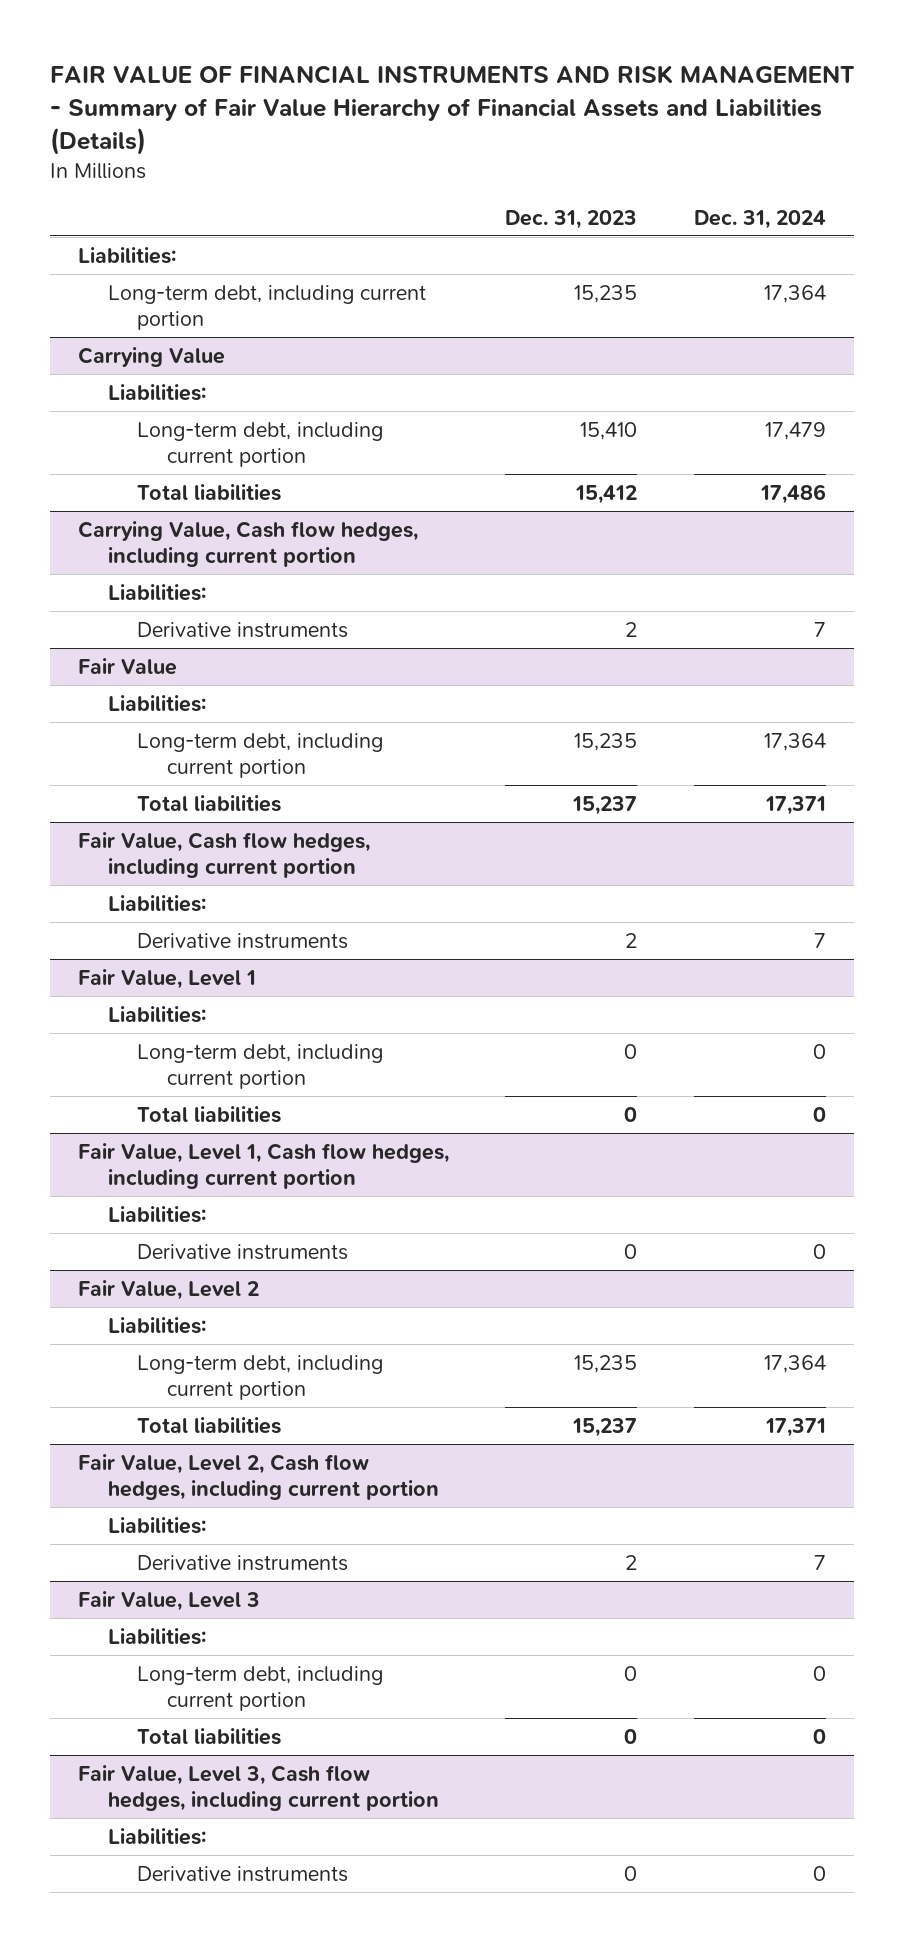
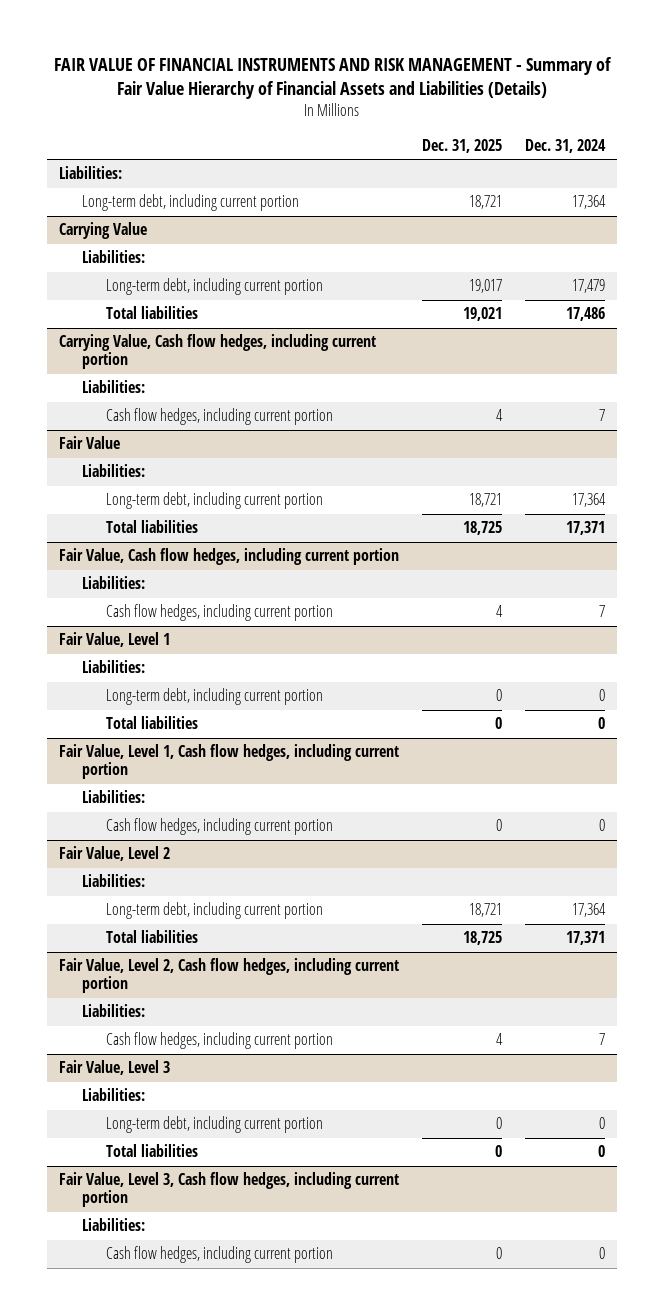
[505,209,638,229] Dec. 31, 2023 -> none
none -> [421,138,502,153] Dec. 31, 2025
[137,621,349,638] Derivative instruments -> [106,408,334,426] Cash flow hedges, including current portion
[137,932,349,949] Derivative instruments -> [106,604,334,622] Cash flow hedges, including current portion
[137,1243,349,1260] Derivative instruments -> [106,818,334,836] Cash flow hedges, including current portion
[137,1554,349,1571] Derivative instruments -> [106,1032,334,1050] Cash flow hedges, including current portion
[137,1865,349,1882] Derivative instruments -> [106,1246,334,1264] Cash flow hedges, including current portion

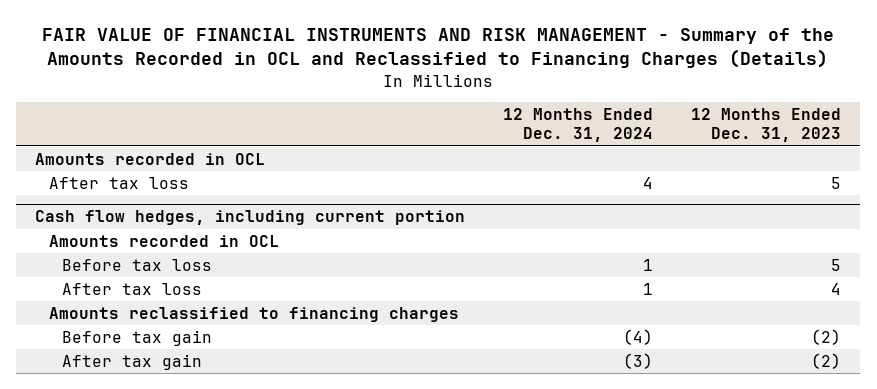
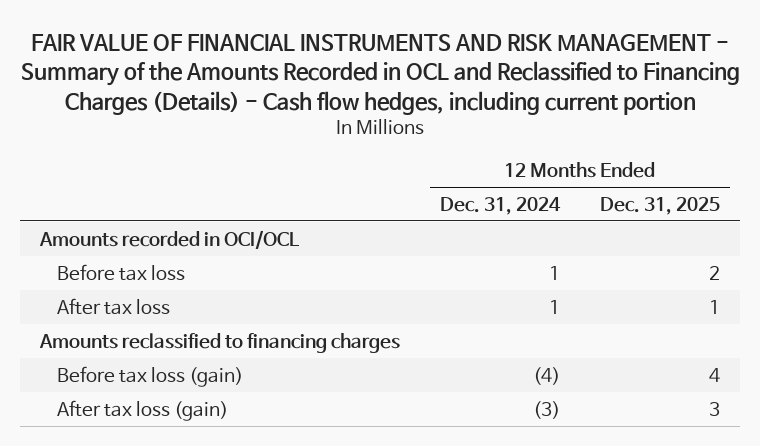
[42,27,835,69] FAIR VALUE OF FINANCIAL INSTRUMENTS AND RISK MANAGEMENT - Summary of the Amounts Recorded in OCL and Reclassified to Financing Charges (Details) -> [21,33,741,115] FAIR VALUE OF FINANCIAL INSTRUMENTS AND RISK MANAGEMENT - Summary of the Amounts Recorded in OCL and Reclassified to Financing Charges (Details) - Cash flow hedges, including current portion
[691,108,842,143] 12 Months Ended Dec. 31, 2023 -> none
none -> [600,196,721,215] Dec. 31, 2025
[48,176,189,189] After tax loss -> none
[35,210,466,226] Cash flow hedges, including current portion -> none
[48,234,279,247] Amounts recorded in OCL -> none
[35,152,266,165] Amounts recorded in OCL -> [39,229,300,249] Amounts recorded in OCI/OCL
[61,329,212,346] Before tax gain -> [57,365,244,387] Before tax loss (gain)
[61,353,202,370] After tax gain -> [57,399,229,421] After tax loss (gain)

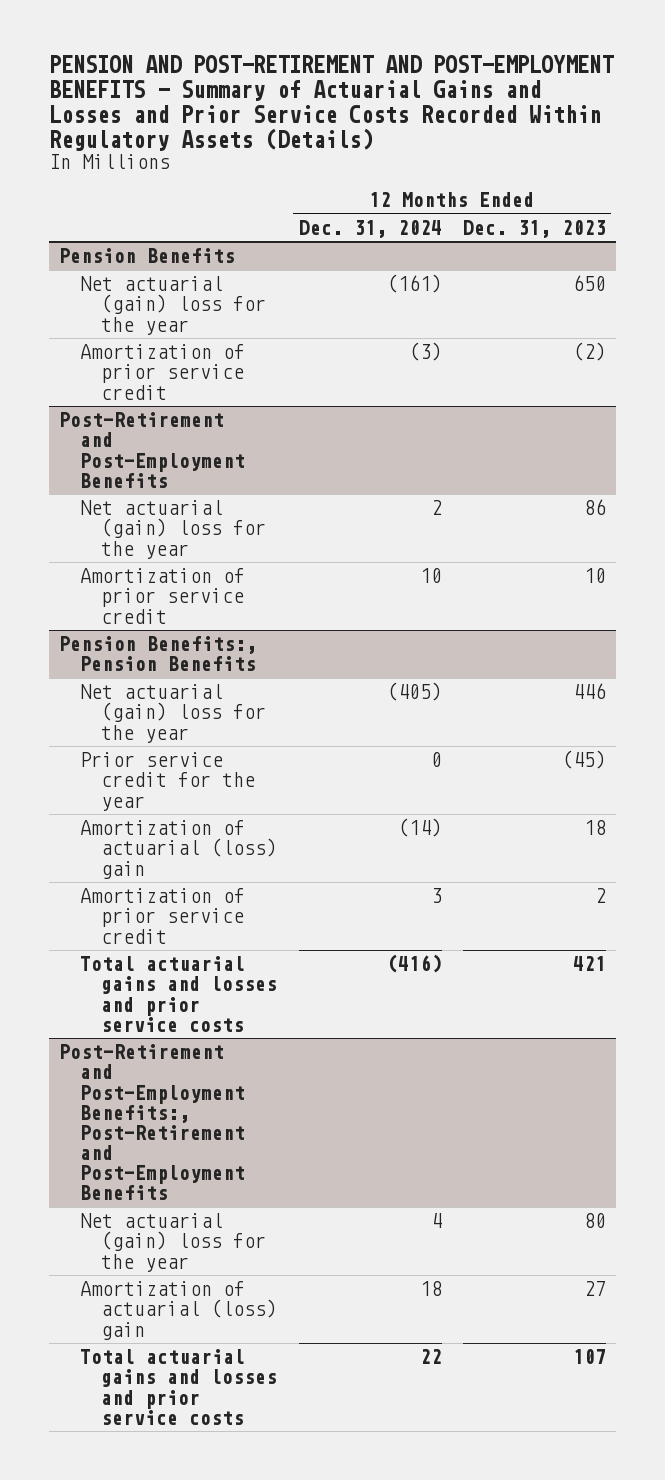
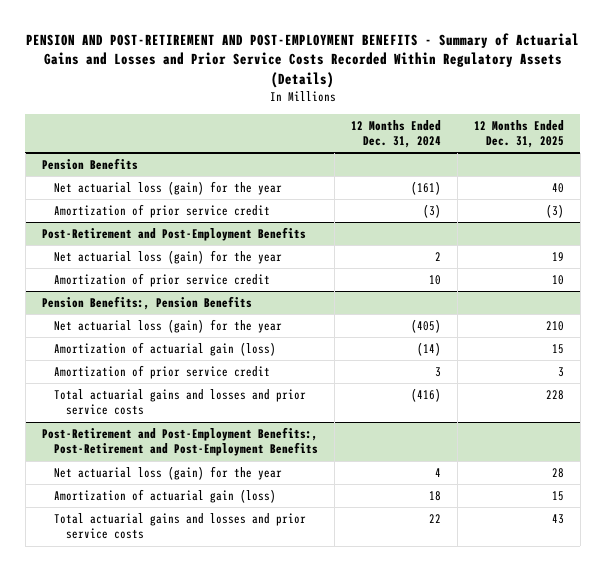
[462,219,606,238] Dec. 31, 2023 -> none
none -> [473,119,564,149] 12 Months Ended Dec. 31, 2025
[80,276,267,335] Net actuarial (gain) loss for the year -> [53,181,282,196] Net actuarial loss (gain) for the year
[80,500,267,559] Net actuarial (gain) loss for the year -> [53,250,282,265] Net actuarial loss (gain) for the year
[80,752,256,811] Prior service credit for the year -> none
[80,684,267,743] Net actuarial (gain) loss for the year -> [53,319,282,334] Net actuarial loss (gain) for the year
[80,820,278,879] Amortization of actuarial (loss) gain -> [53,342,276,357] Amortization of actuarial gain (loss)
[80,1213,267,1272] Net actuarial (gain) loss for the year -> [53,466,282,481] Net actuarial loss (gain) for the year
[80,1281,278,1340] Amortization of actuarial (loss) gain -> [53,489,276,504] Amortization of actuarial gain (loss)

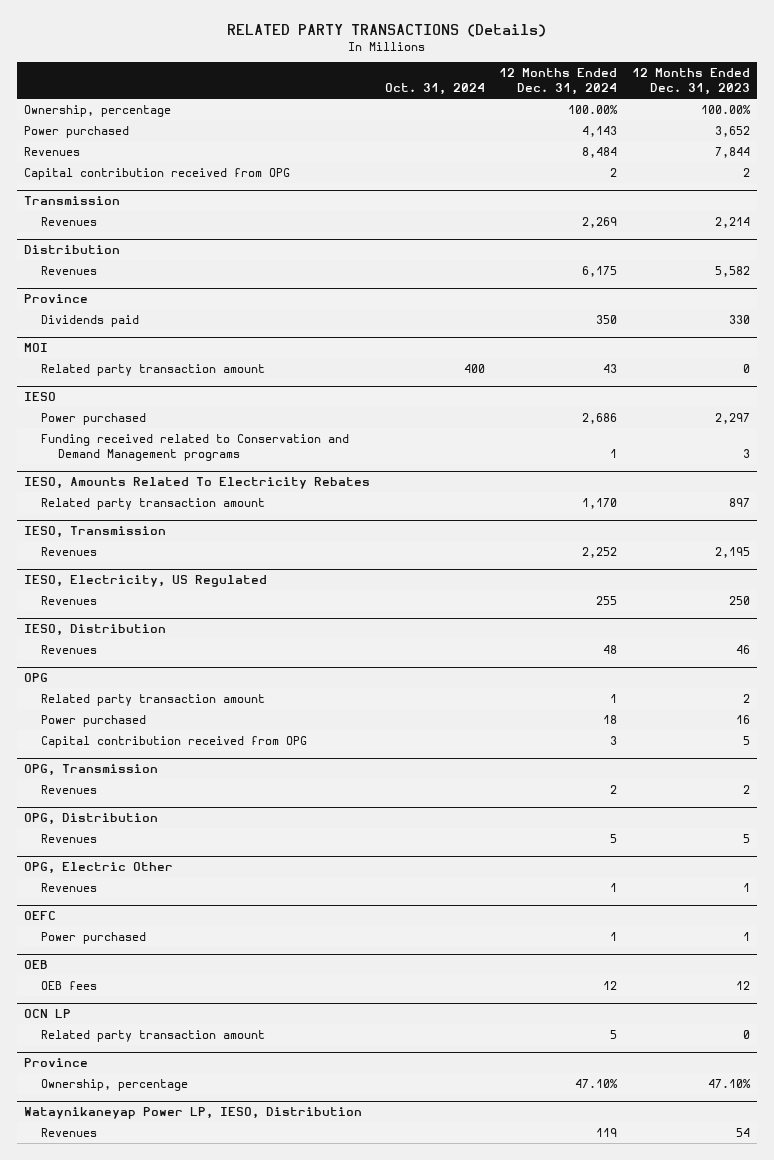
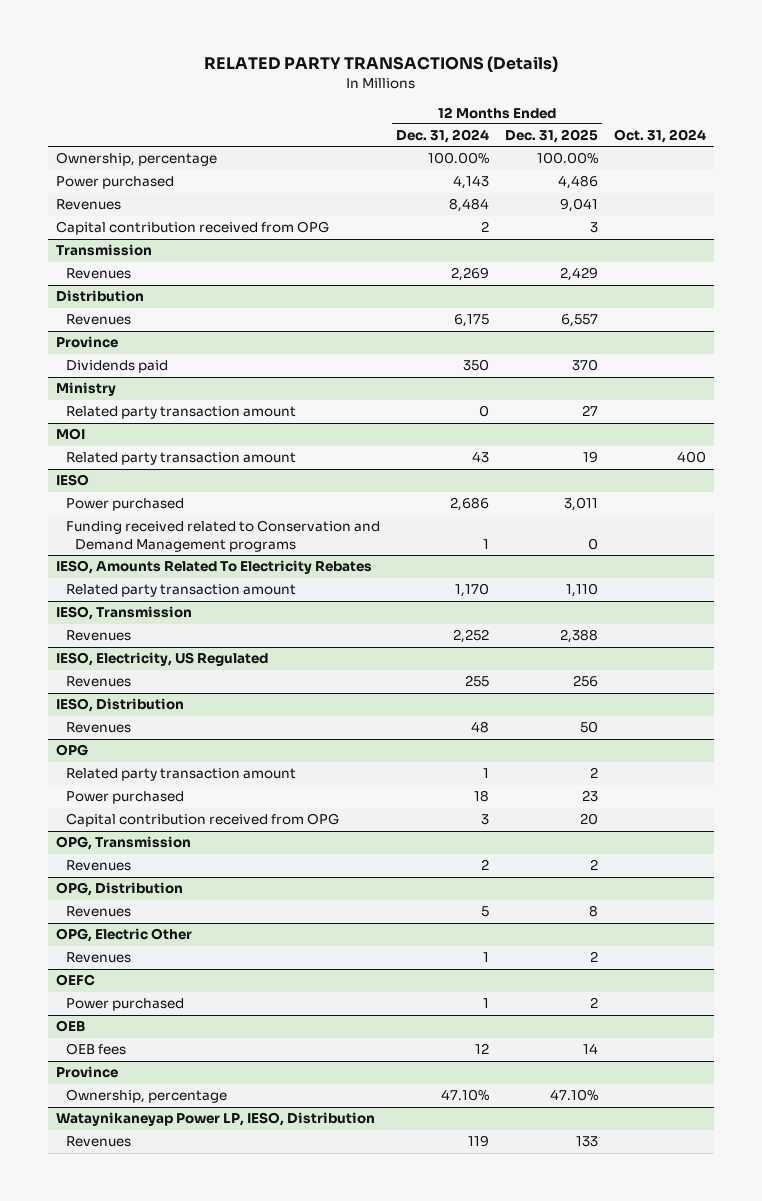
[631,68,750,96] 12 Months Ended Dec. 31, 2023 -> none
none -> [505,129,599,144] Dec. 31, 2025
none -> [55,382,116,397] Ministry
none -> [65,406,296,420] Related party transaction amount
[24,1009,72,1019] OCN LP -> none
[41,1029,266,1042] Related party transaction amount -> none

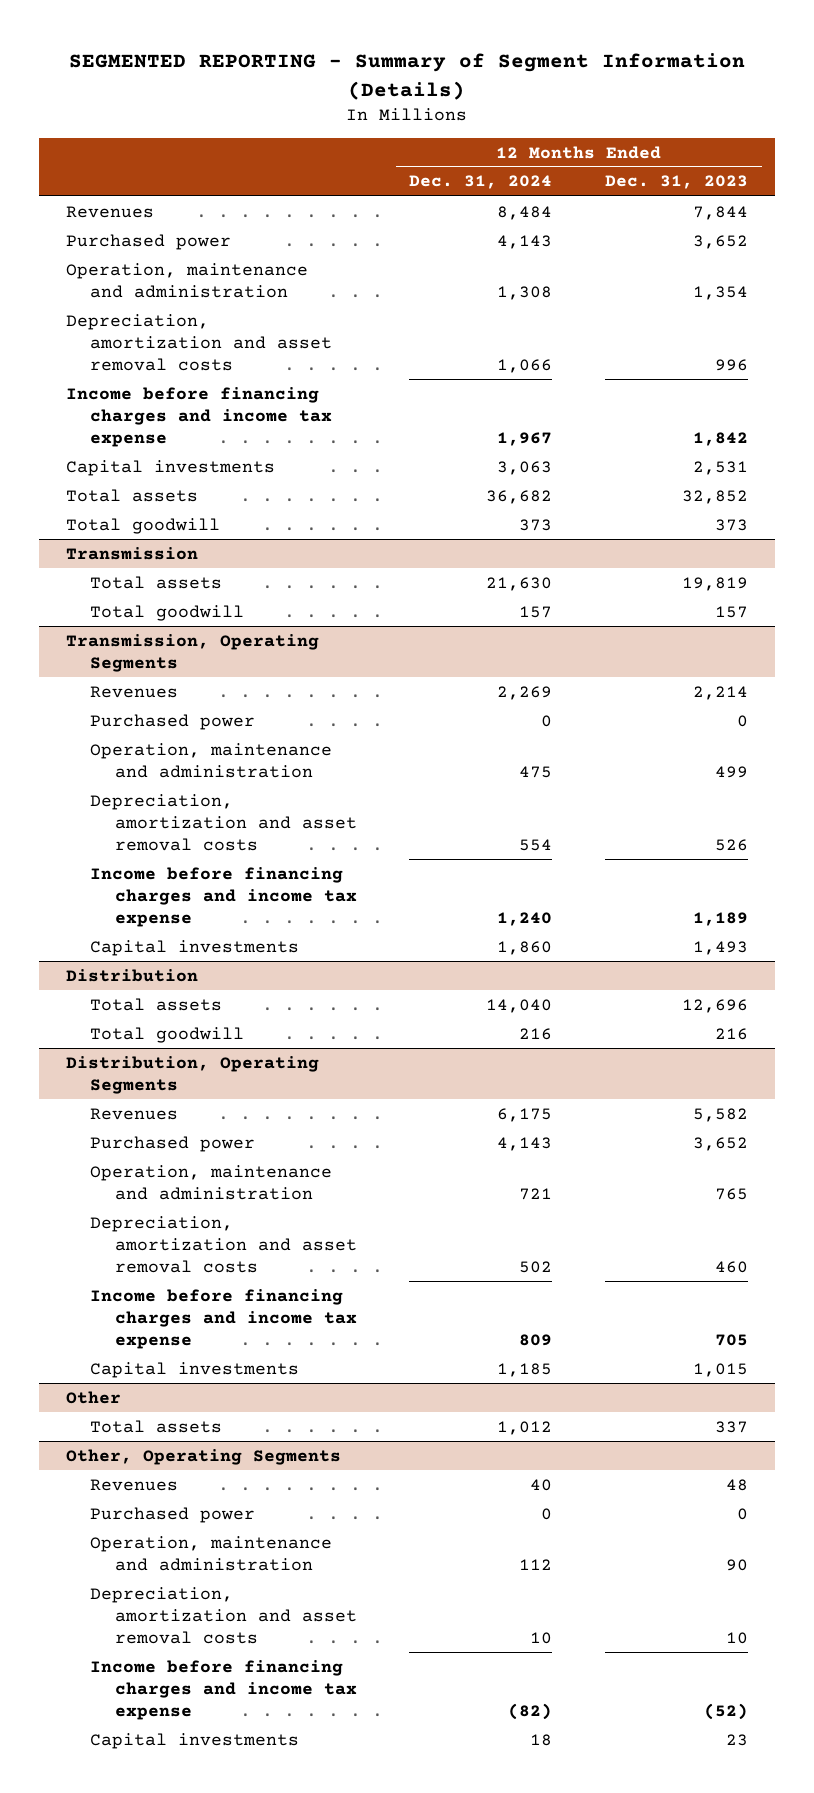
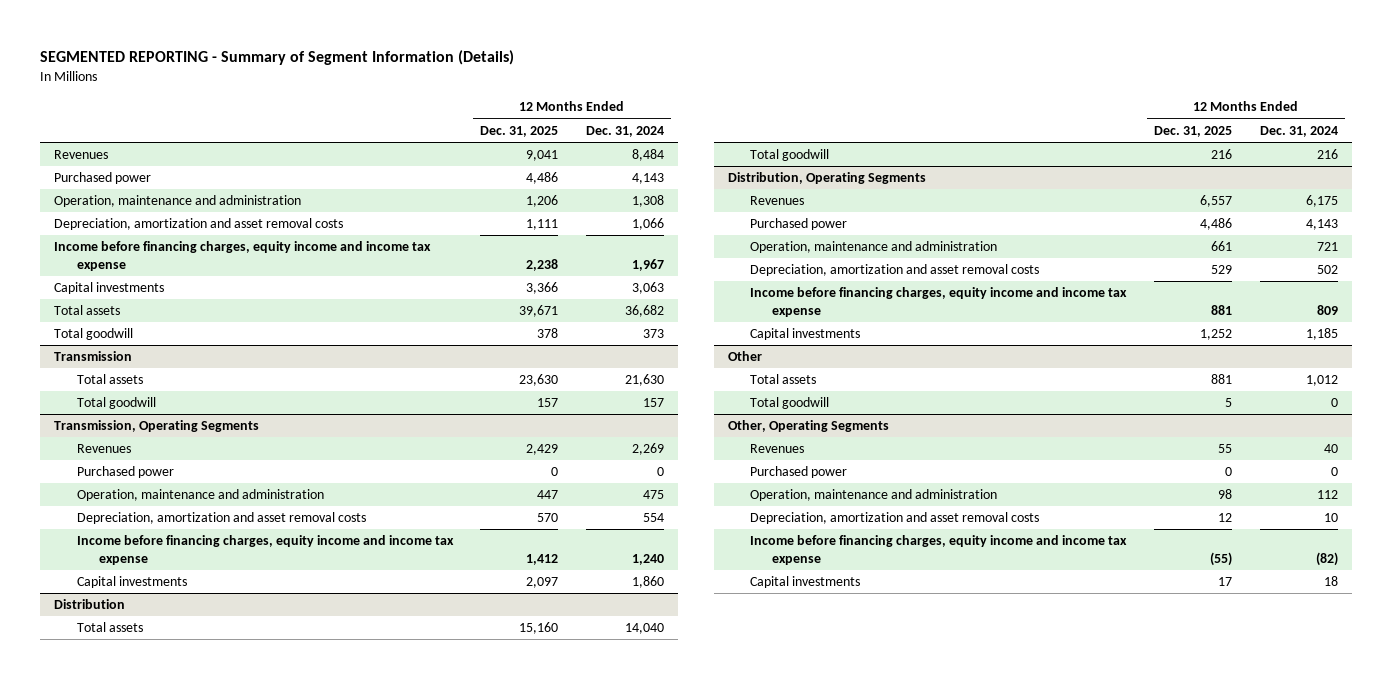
[605,175,749,190] Dec. 31, 2023 -> none
none -> [480,125,559,137] Dec. 31, 2025
[65,386,333,448] Income before financing charges and income tax expense -> [54,241,432,272] Income before financing charges, equity income and income tax expense
[90,866,357,928] Income before financing charges and income tax expense -> [76,535,454,566] Income before financing charges, equity income and income tax expense
[90,1288,357,1350] Income before financing charges and income tax expense -> [749,287,1127,318] Income before financing charges, equity income and income tax expense
none -> [749,397,829,410] Total goodwill
[90,1659,357,1721] Income before financing charges and income tax expense -> [749,535,1127,566] Income before financing charges, equity income and income tax expense

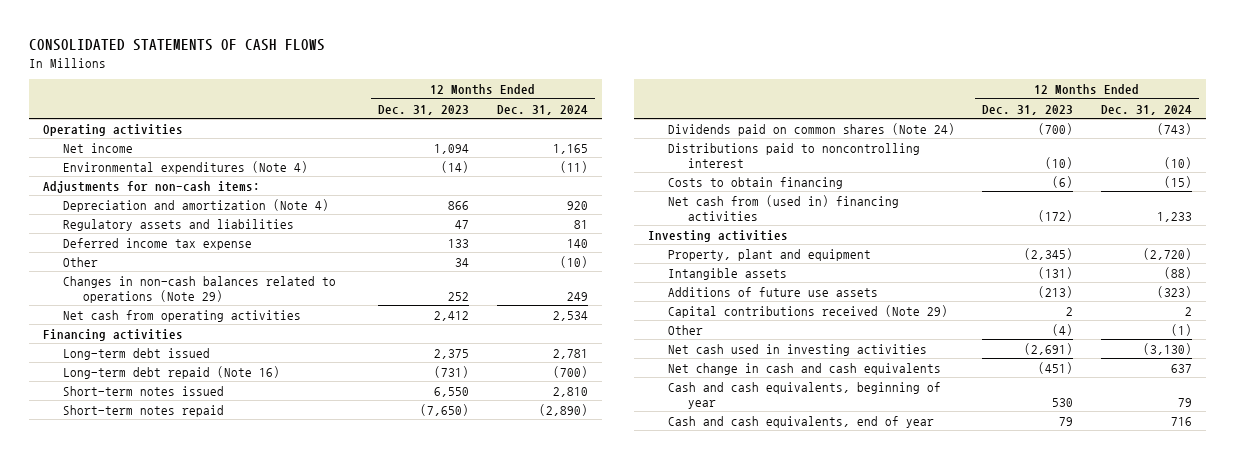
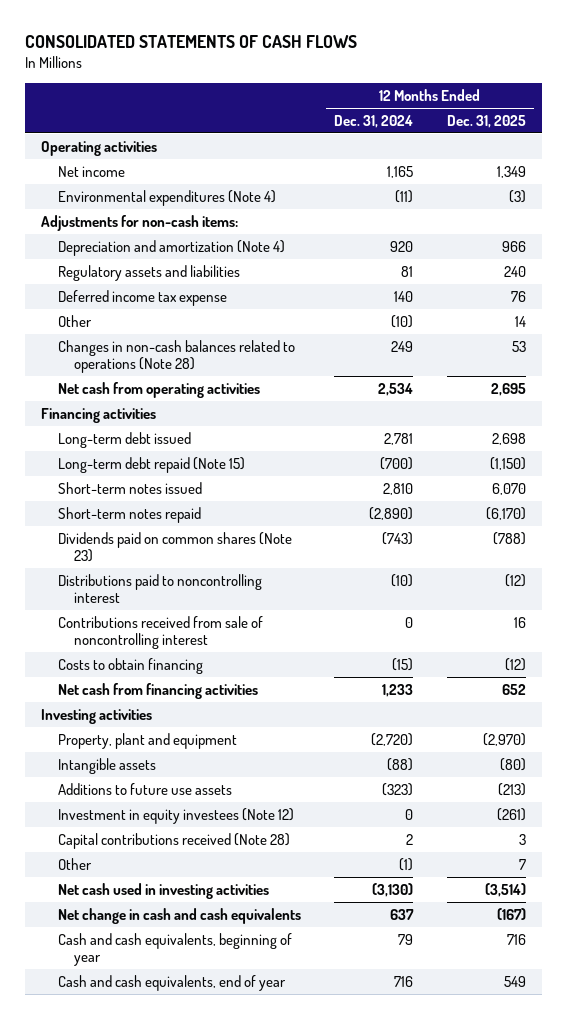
[377,104,469,115] Dec. 31, 2023 -> none
none -> [446,114,526,128] Dec. 31, 2025
[63,275,337,303] Changes in non-cash balances related to operations (Note 29) -> [57,339,295,374] Changes in non-cash balances related to operations (Note 28)
[63,365,281,379] Long-term debt repaid (Note 16) -> [57,456,245,473] Long-term debt repaid (Note 15)
[667,122,955,136] Dividends paid on common shares (Note 24) -> [57,531,292,563] Dividends paid on common shares (Note 23)
none -> [57,615,263,650] Contributions received from sale of noncontrolling interest
[667,194,899,221] Net cash from (used in) financing activities -> [57,682,258,699] Net cash from financing activities
[667,286,878,297] Additions of future use assets -> [57,782,232,795] Additions to future use assets
none -> [57,807,294,824] Investment in equity investees (Note 12)
[667,304,948,318] Capital contributions received (Note 29) -> [57,832,290,849] Capital contributions received (Note 28)

